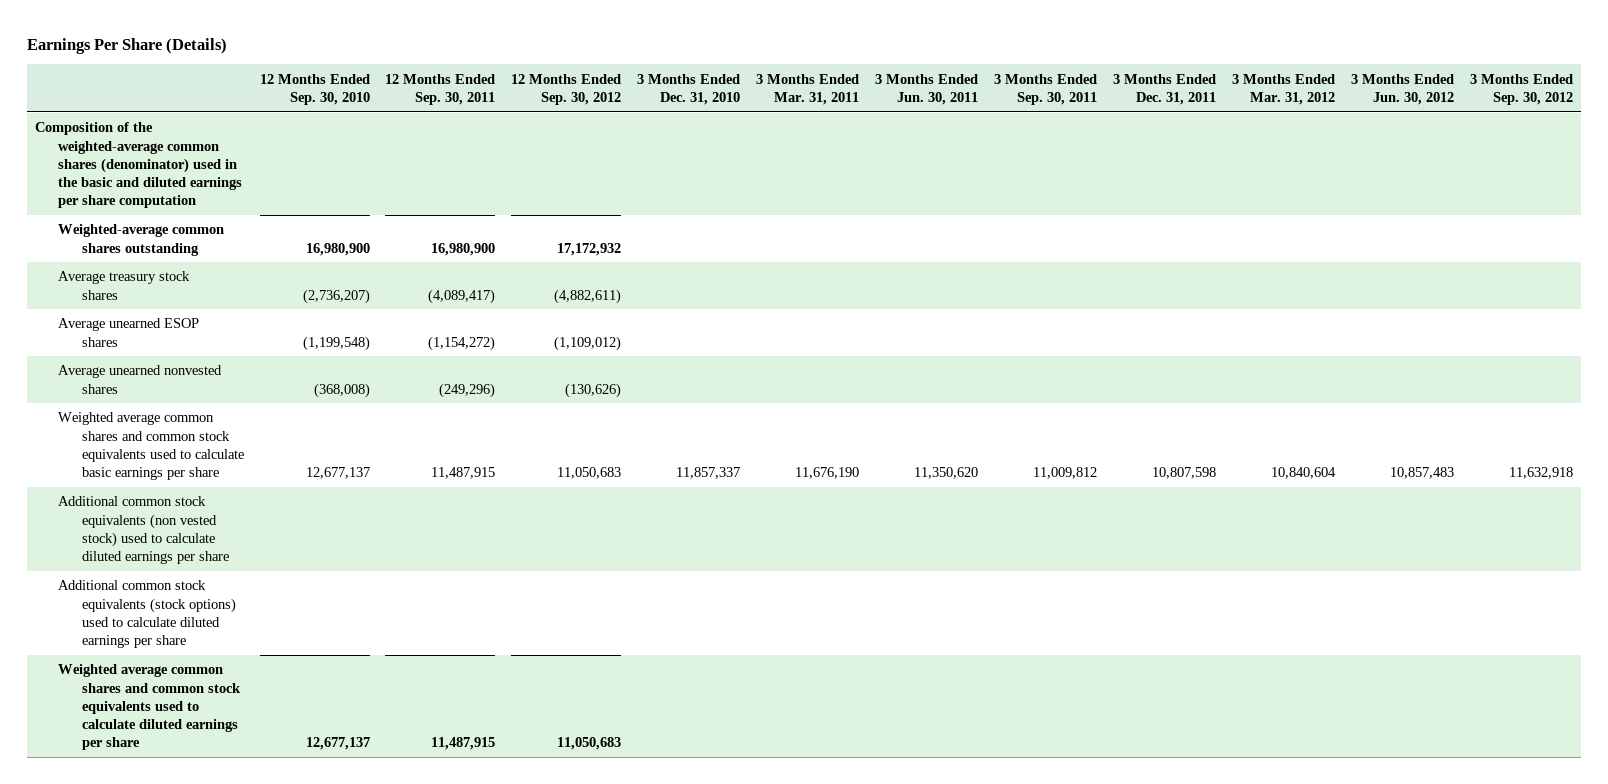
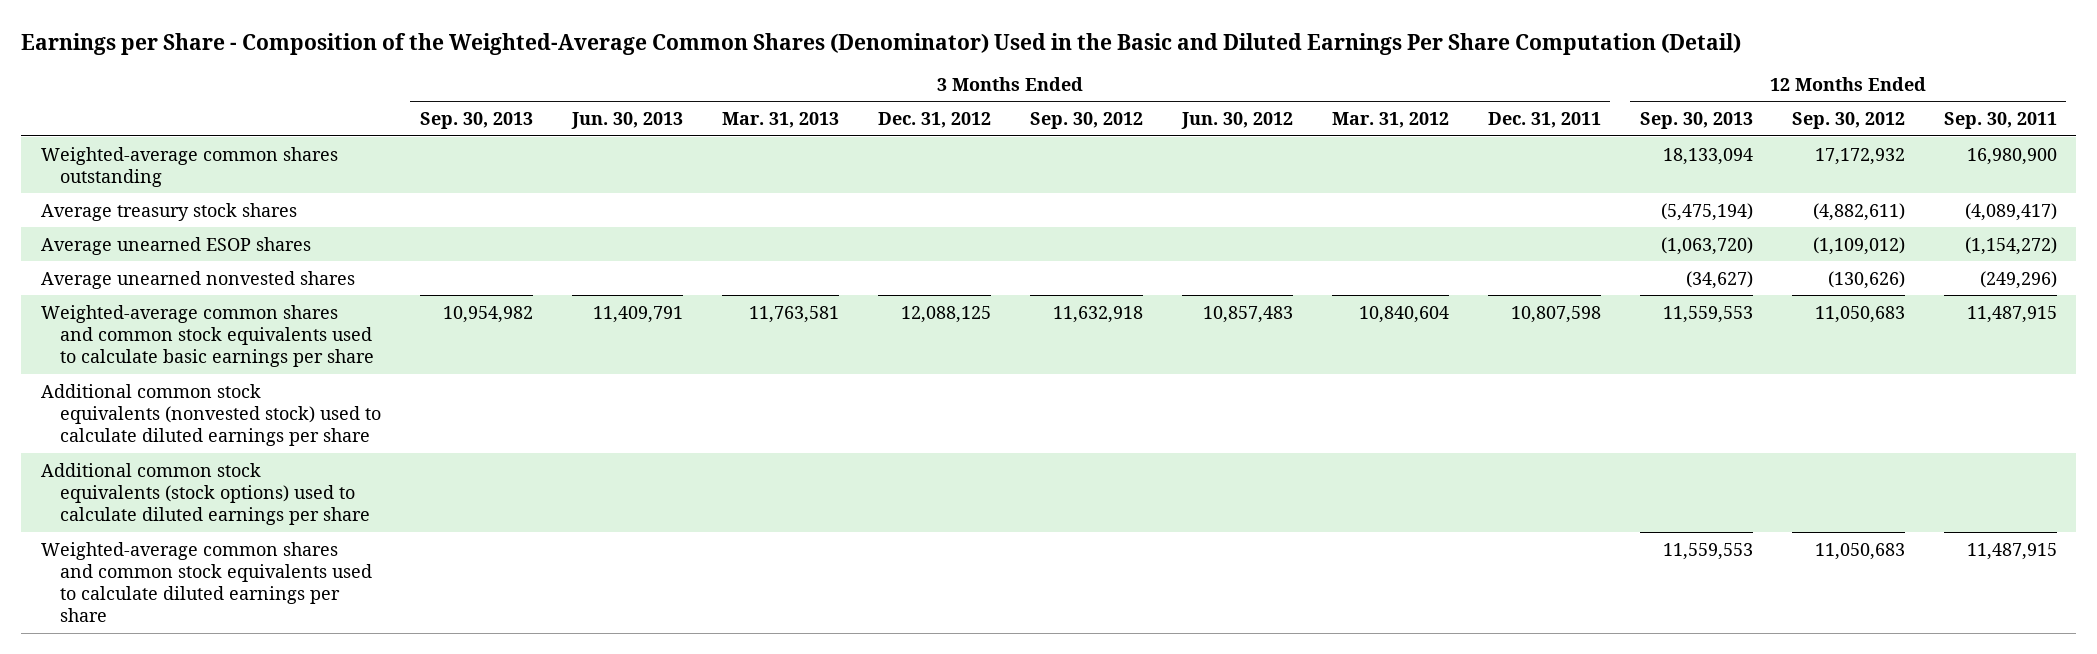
[27,37,228,54] Earnings Per Share (Details) -> [21,32,1742,55] Earnings per Share - Composition of the Weighted-Average Common Shares (Denominator) Used in the Basic and Diluted Earnings Per Share Computation (Detail)
[259,73,370,106] 12 Months Ended Sep. 30, 2010 -> none
[637,73,741,106] 3 Months Ended Dec. 31, 2010 -> none
[756,73,860,106] 3 Months Ended Mar. 31, 2011 -> none
[875,73,979,106] 3 Months Ended Jun. 30, 2011 -> none
[994,73,1098,106] 3 Months Ended Sep. 30, 2011 -> none
none -> [419,112,533,130] Sep. 30, 2013
none -> [570,112,683,130] Jun. 30, 2013
none -> [721,112,839,129] Mar. 31, 2013
none -> [877,112,991,129] Dec. 31, 2012
none -> [1639,112,1753,130] Sep. 30, 2013
[35,122,243,209] Composition of the weighted-average common shares (denominator) used in the basic and diluted earnings per share computation -> none
[58,412,244,481] Weighted average common shares and common stock equivalents used to calculate basic earnings per share -> [40,304,375,368] Weighted-average common shares and common stock equivalents used to calculate basic earnings per share
[58,496,229,565] Additional common stock equivalents (non vested stock) used to calculate diluted earnings per share -> [40,383,382,447] Additional common stock equivalents (nonvested stock) used to calculate diluted earnings per share
[58,664,241,751] Weighted average common shares and common stock equivalents used to calculate diluted earnings per share -> [40,541,373,623] Weighted-average common shares and common stock equivalents used to calculate diluted earnings per share

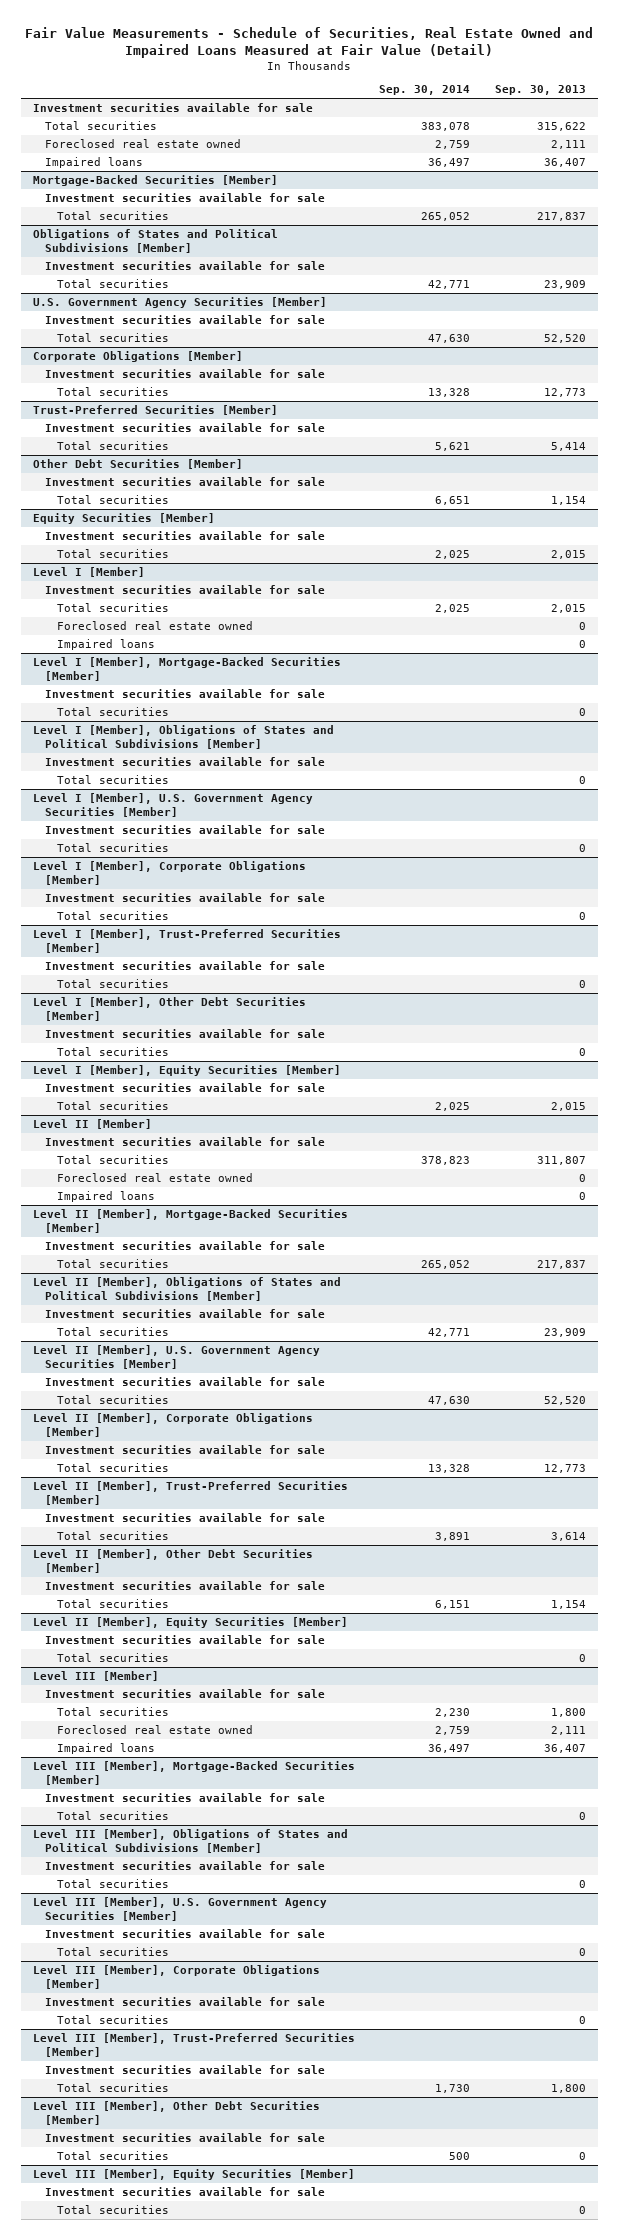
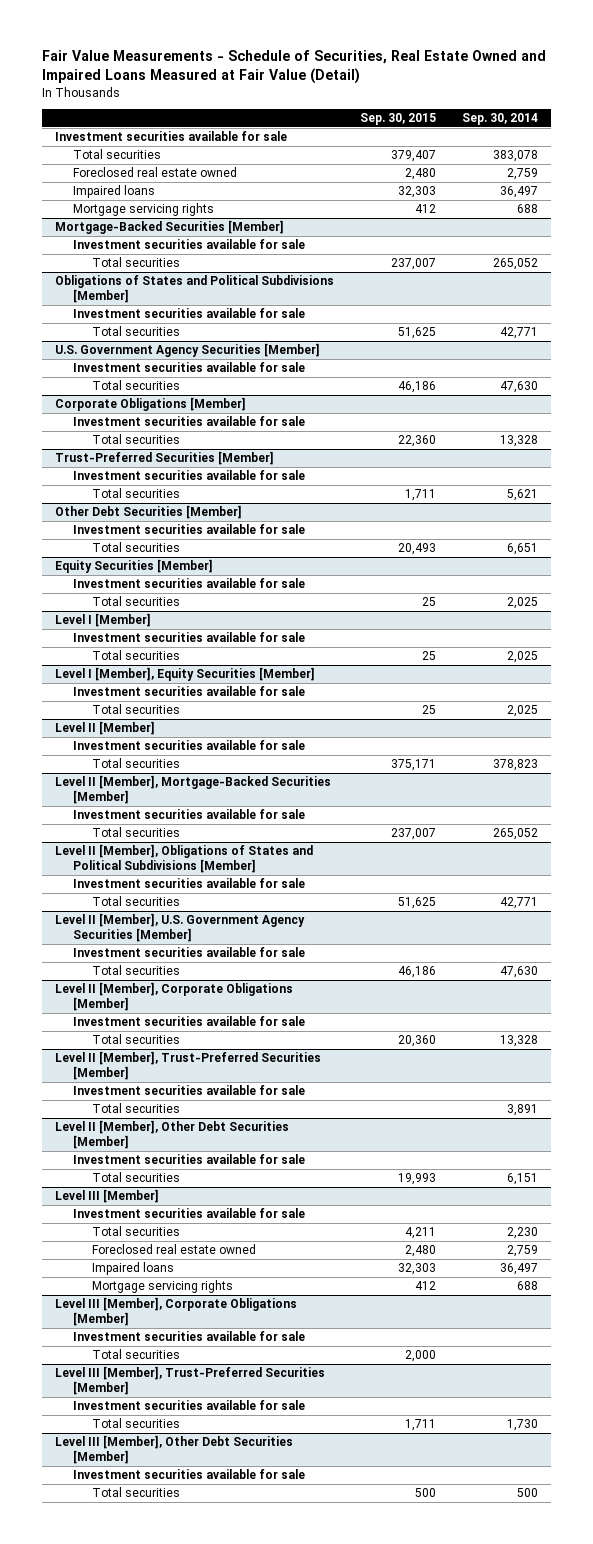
[494,85,586,96] Sep. 30, 2013 -> none
none -> [359,113,436,126] Sep. 30, 2015
none -> [73,203,215,217] Mortgage servicing rights
[57,620,254,630] Foreclosed real estate owned -> none
[57,638,156,650] Impaired loans -> none
[33,656,342,682] Level I [Member], Mortgage-Backed Securities [Member] -> none
[45,688,326,698] Investment securities available for sale -> none
[57,706,170,716] Total securities -> none
[33,724,335,750] Level I [Member], Obligations of States and Political Subdivisions [Member] -> none
[45,756,326,766] Investment securities available for sale -> none
[57,774,170,784] Total securities -> none
[33,792,314,818] Level I [Member], U.S. Government Agency Securities [Member] -> none
[45,824,326,834] Investment securities available for sale -> none
[57,842,170,852] Total securities -> none
[33,860,307,886] Level I [Member], Corporate Obligations [Member] -> none
[45,892,326,902] Investment securities available for sale -> none
[57,910,170,920] Total securities -> none
[33,928,342,954] Level I [Member], Trust-Preferred Securities [Member] -> none
[45,960,326,970] Investment securities available for sale -> none
[57,978,170,988] Total securities -> none
[33,996,307,1022] Level I [Member], Other Debt Securities [Member] -> none
[45,1028,326,1038] Investment securities available for sale -> none
[57,1046,170,1056] Total securities -> none
[57,1172,254,1182] Foreclosed real estate owned -> none
[57,1190,156,1202] Impaired loans -> none
[33,1616,349,1628] Level II [Member], Equity Securities [Member] -> none
[45,1634,326,1644] Investment securities available for sale -> none
[57,1652,170,1662] Total securities -> none
[33,1760,356,1786] Level III [Member], Mortgage-Backed Securities [Member] -> none
[45,1792,326,1802] Investment securities available for sale -> none
[57,1810,170,1820] Total securities -> none
[33,1828,349,1854] Level III [Member], Obligations of States and Political Subdivisions [Member] -> none
[45,1860,326,1870] Investment securities available for sale -> none
[57,1878,170,1888] Total securities -> none
[33,1896,328,1922] Level III [Member], U.S. Government Agency Securities [Member] -> none
[45,1928,326,1938] Investment securities available for sale -> none
[57,1946,170,1956] Total securities -> none
none -> [91,1280,233,1294] Mortgage servicing rights
[33,2168,356,2180] Level III [Member], Equity Securities [Member] -> none
[45,2186,326,2196] Investment securities available for sale -> none
[57,2204,170,2214] Total securities -> none

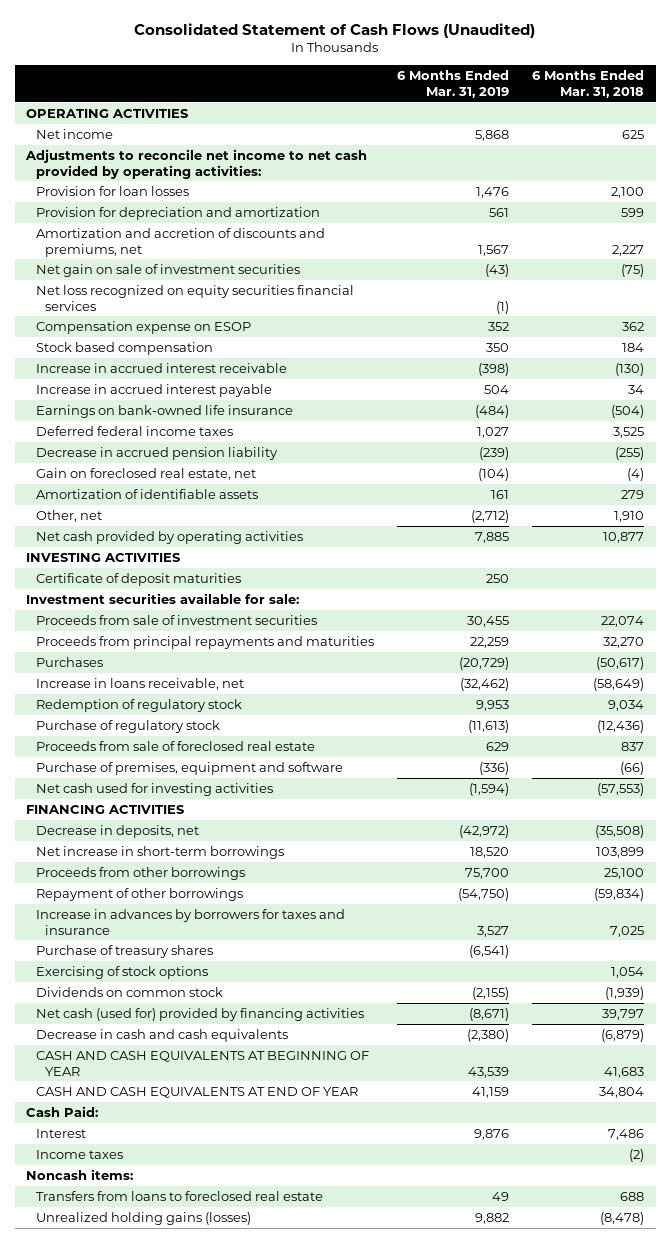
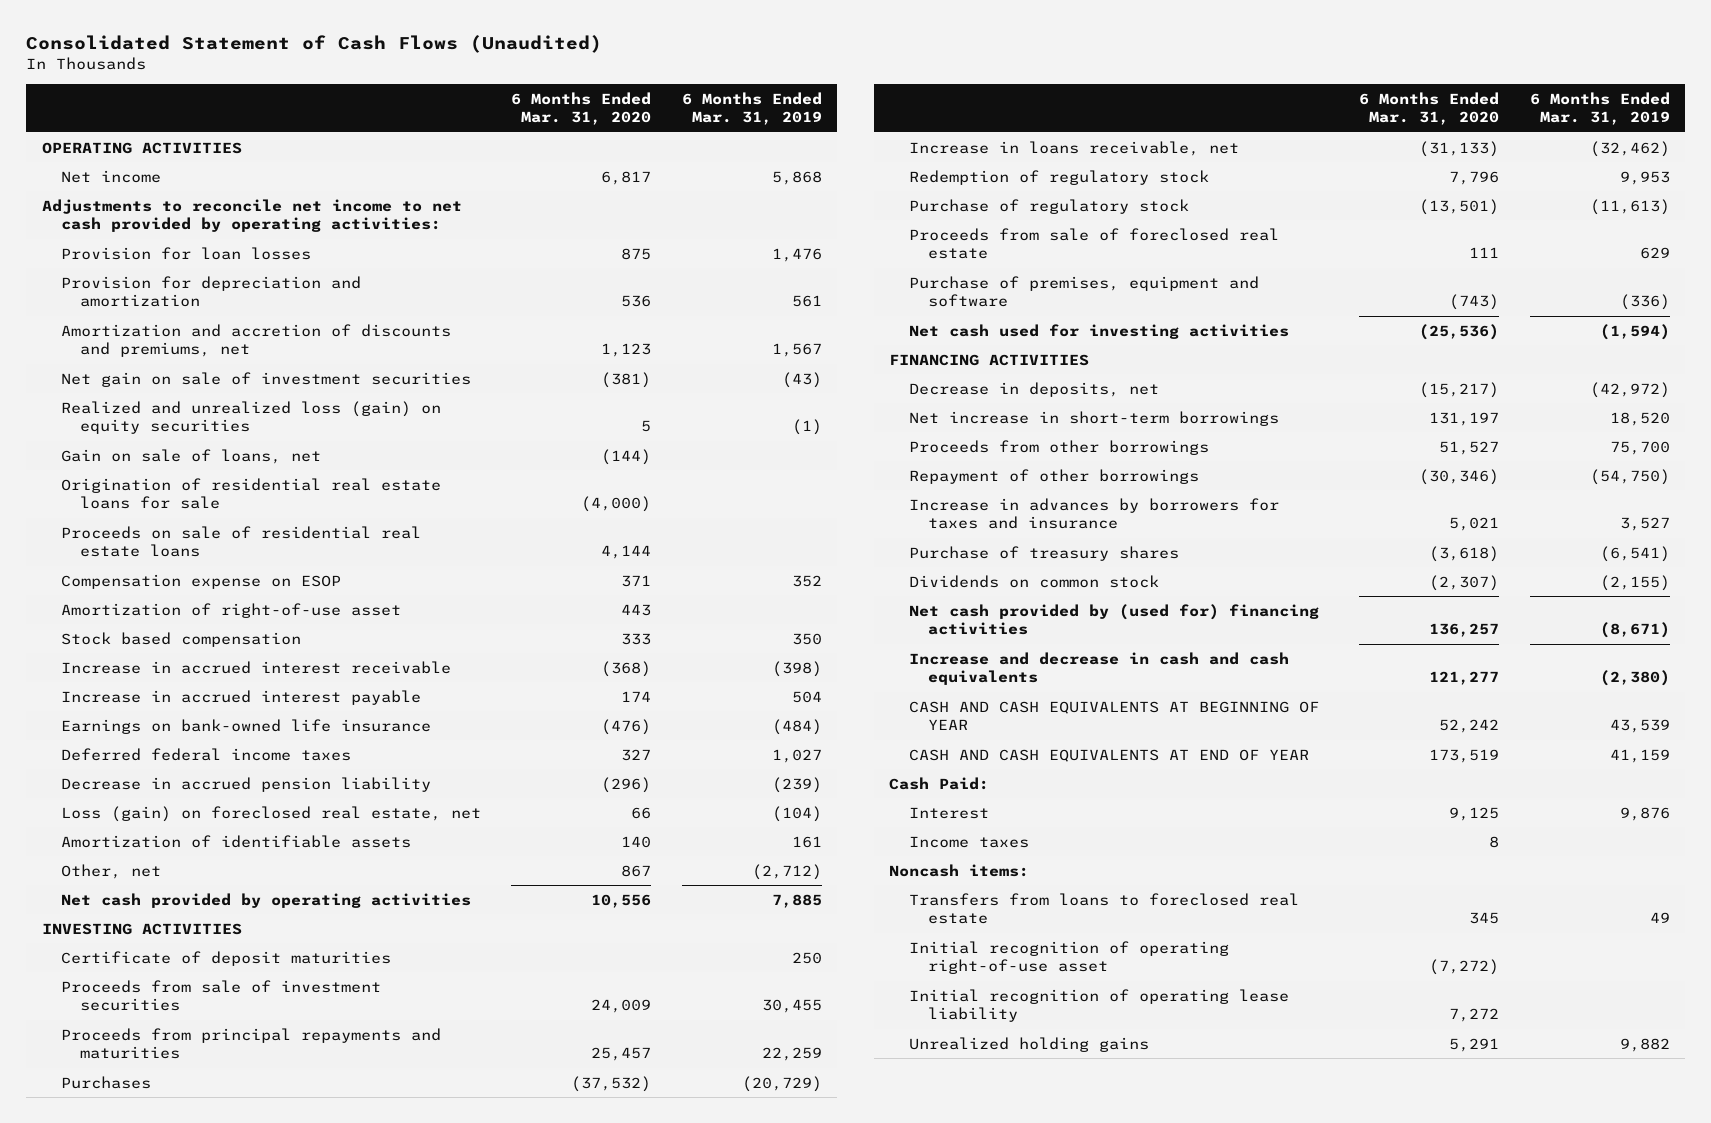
[532,69,645,98] 6 Months Ended Mar. 31, 2018 -> none
none -> [511,91,652,126] 6 Months Ended Mar. 31, 2020
[35,284,354,311] Net loss recognized on equity securities financial services -> [60,400,441,435] Realized and unrealized loss (gain) on equity securities
none -> [60,448,321,464] Gain on sale of loans, net
none -> [60,477,441,510] Origination of residential real estate loans for sale
none -> [60,525,421,558] Proceeds on sale of residential real estate loans
none -> [60,602,401,618] Amortization of right-of-use asset
[35,467,256,480] Gain on foreclosed real estate, net -> [60,805,481,822] Loss (gain) on foreclosed real estate, net
[26,592,300,604] Investment securities available for sale: -> none
[35,965,208,979] Exercising of stock options -> none
[35,1007,364,1021] Net cash (used for) provided by financing activities -> [908,603,1319,636] Net cash provided by (used for) financing activities
[35,1028,288,1042] Decrease in cash and cash equivalents -> [908,651,1289,686] Increase and decrease in cash and cash equivalents
none -> [908,940,1229,975] Initial recognition of operating right-of-use asset
none -> [908,988,1289,1023] Initial recognition of operating lease liability
[35,1211,251,1225] Unrealized holding gains (losses) -> [908,1036,1149,1052] Unrealized holding gains

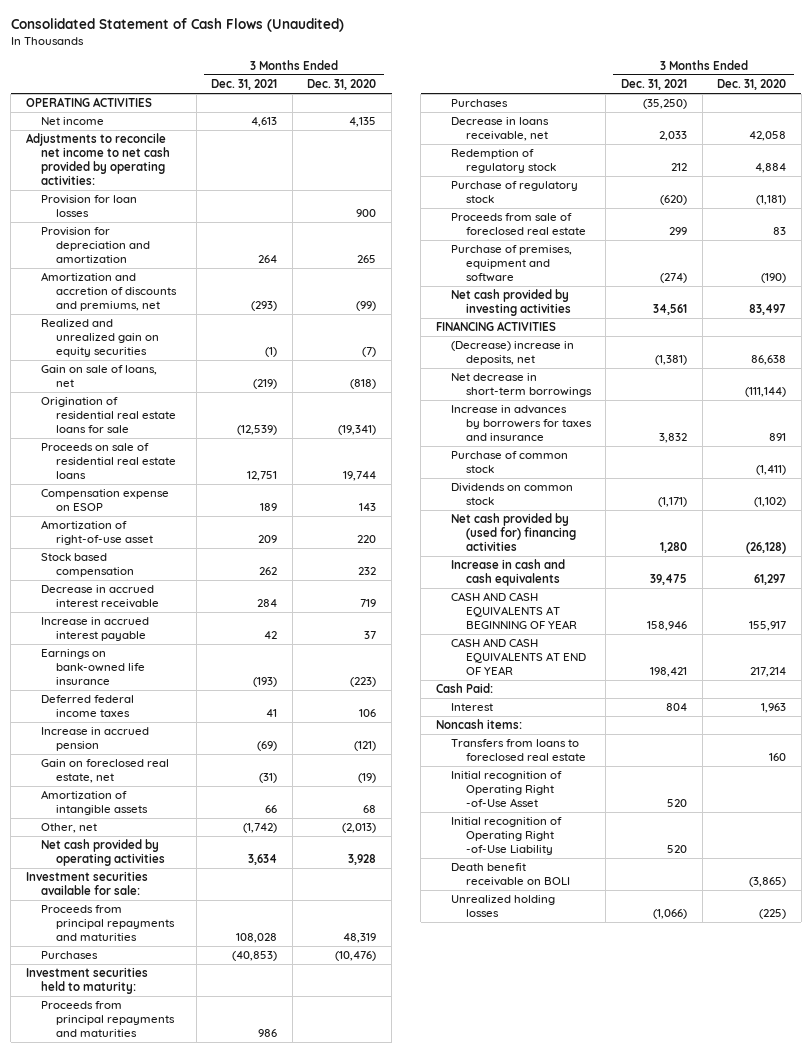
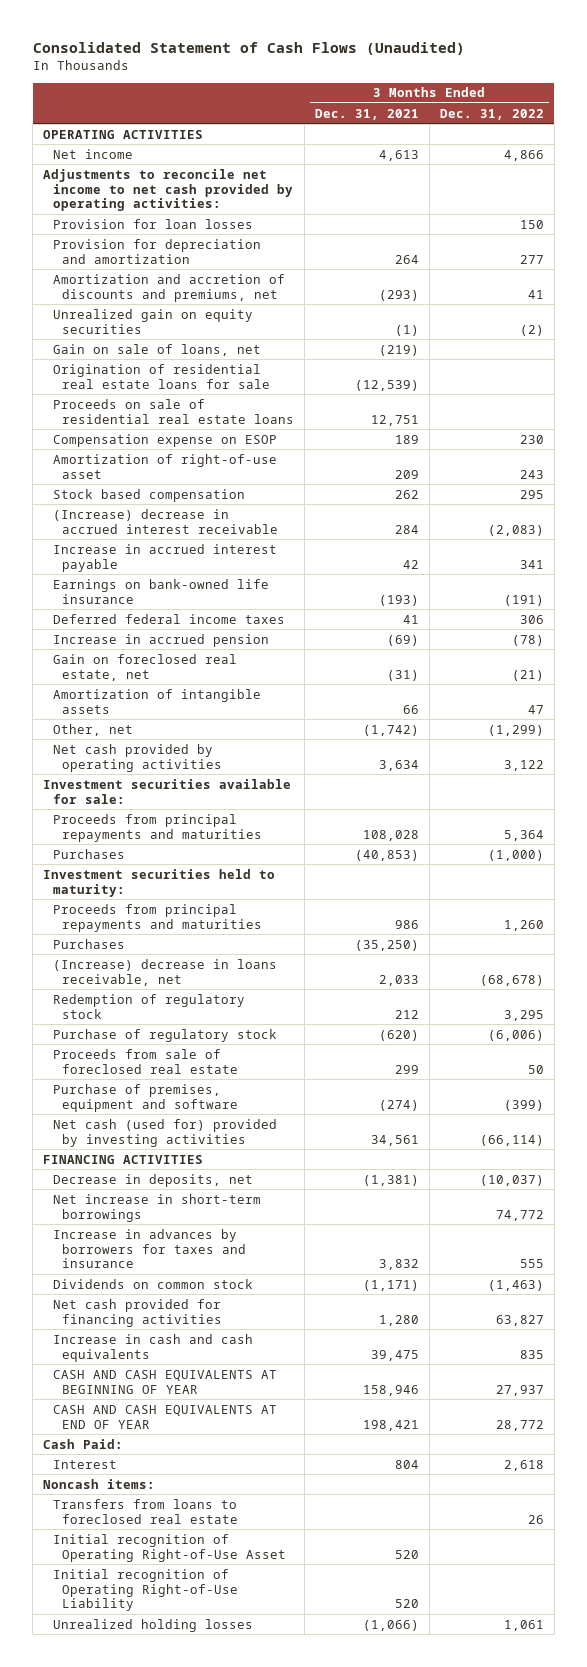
[307,79,377,91] Dec. 31, 2020 -> none
none -> [439,108,544,120] Dec. 31, 2022
[41,319,160,358] Realized and unrealized gain on equity securities -> [52,308,253,334] Unrealized gain on equity securities
[41,585,160,609] Decrease in accrued interest receivable -> [52,508,279,534] (Increase) decrease in accrued interest receivable
[450,117,549,142] Decrease in loans receivable, net -> [52,958,277,986] (Increase) decrease in loans receivable, net
[450,289,571,317] Net cash provided by investing activities -> [52,1118,277,1147] Net cash (used for) provided by investing activities
[450,341,574,366] (Decrease) increase in deposits, net -> [52,1173,253,1187] Decrease in deposits, net
[450,373,592,398] Net decrease in short-term borrowings -> [52,1193,261,1222] Net increase in short-term borrowings
[450,451,568,474] Purchase of common stock -> none
[450,513,576,552] Net cash provided by (used for) financing activities -> [52,1298,223,1327] Net cash provided for financing activities
[450,863,570,887] Death benefit receivable on BOLI -> none
[450,771,562,808] Initial recognition of Operating Right -of-Use Asset -> [52,1533,287,1562] Initial recognition of Operating Right-of-Use Asset
[450,817,562,856] Initial recognition of Operating Right -of-Use Liability -> [52,1568,239,1612] Initial recognition of Operating Right-of-Use Liability

